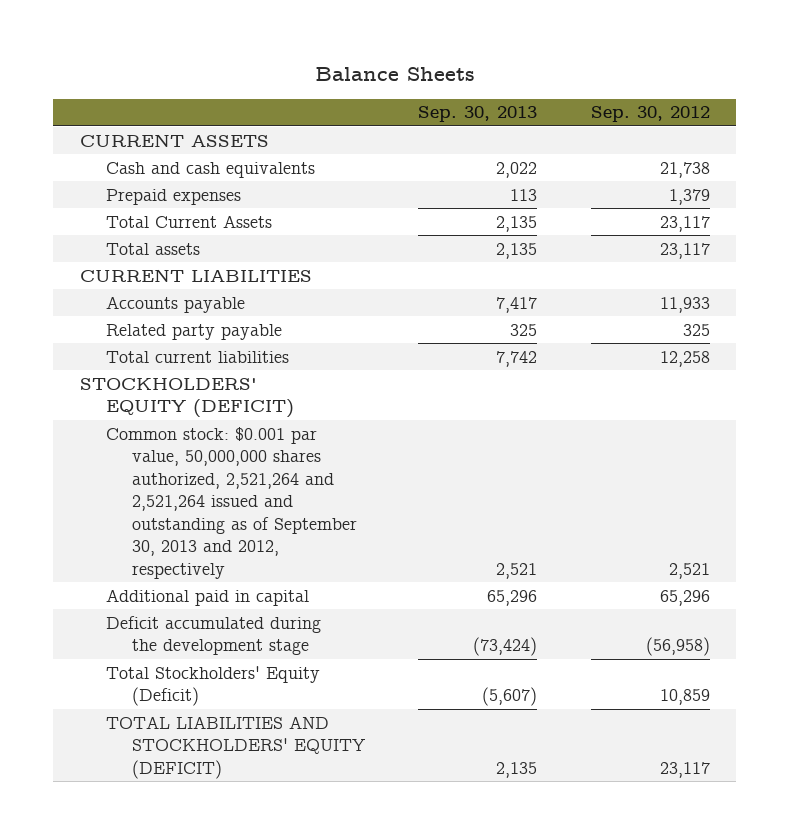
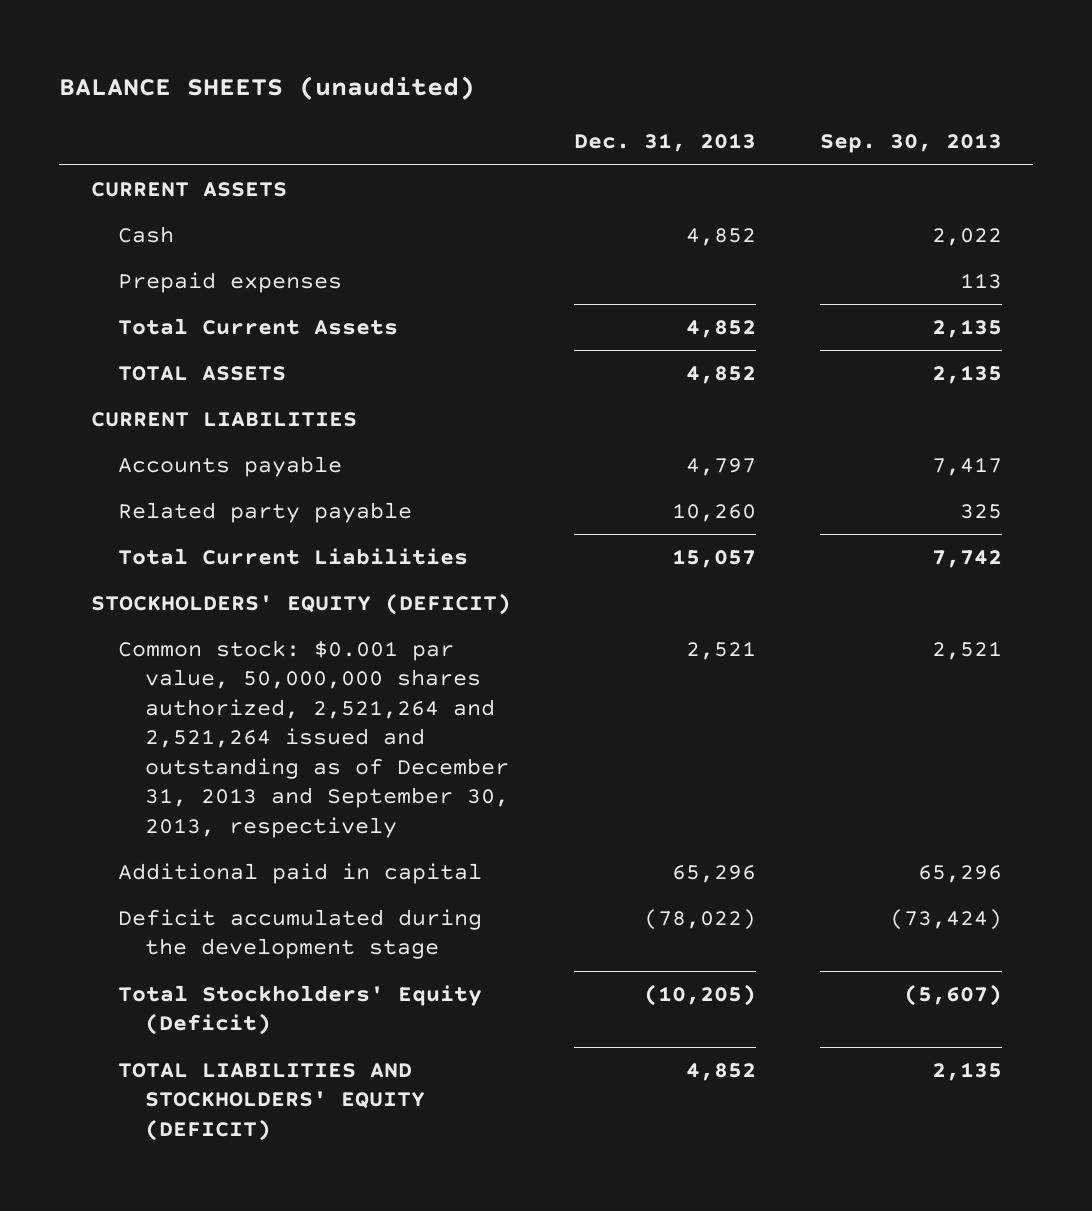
[314,66,475,81] Balance Sheets -> [58,76,475,101] BALANCE SHEETS (unaudited)
[590,106,710,123] Sep. 30, 2012 -> none
none -> [574,133,757,153] Dec. 31, 2013
[105,161,315,178] Cash and cash equivalents -> [117,225,174,243] Cash
[105,242,200,255] Total assets -> [117,365,286,381] TOTAL ASSETS
[105,350,289,363] Total current liabilities -> [117,547,468,565] Total Current Liabilities
[105,426,357,580] Common stock: $0.001 par value, 50,000,000 shares authorized, 2,521,264 and 2,521,264 issued and outstanding as of September 30, 2013 and 2012, respectively -> [117,639,510,838] Common stock: $0.001 par value, 50,000,000 shares authorized, 2,521,264 and 2,521,264 issued and outstanding as of December 31, 2013 and September 30, 2013, respectively

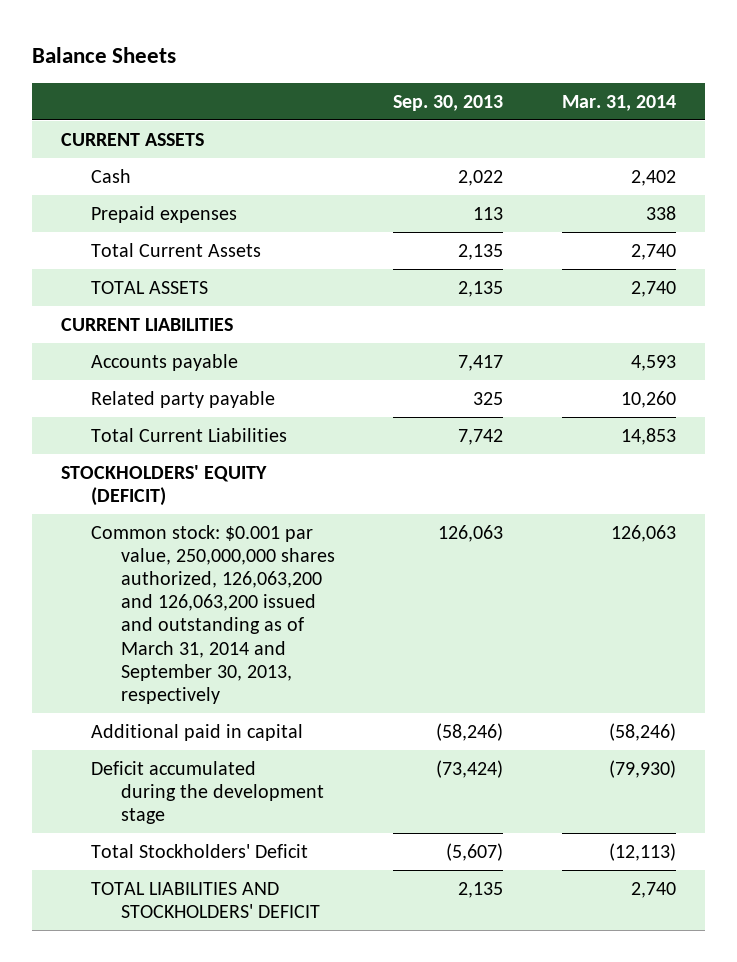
[58,76,475,101] BALANCE SHEETS (unaudited) -> [31,46,176,63] Balance Sheets
[574,133,757,153] Dec. 31, 2013 -> none
none -> [561,94,676,111] Mar. 31, 2014
[117,639,510,838] Common stock: $0.001 par value, 50,000,000 shares authorized, 2,521,264 and 2,521,264 issued and outstanding as of December 31, 2013 and September 30, 2013, respectively -> [90,525,335,704] Common stock: $0.001 par value, 250,000,000 shares authorized, 126,063,200 and 126,063,200 issued and outstanding as of March 31, 2014 and September 30, 2013, respectively
[931,640,1002,660] 2,521 -> [438,525,504,543] 126,063
[917,864,1002,883] 65,296 -> [436,723,504,742] (58,246)
[117,984,482,1036] Total Stockholders' Equity (Deficit) -> [90,844,308,859] Total Stockholders' Deficit
[117,1062,426,1141] TOTAL LIABILITIES AND STOCKHOLDERS' EQUITY (DEFICIT) -> [90,882,320,919] TOTAL LIABILITIES AND STOCKHOLDERS' DEFICIT

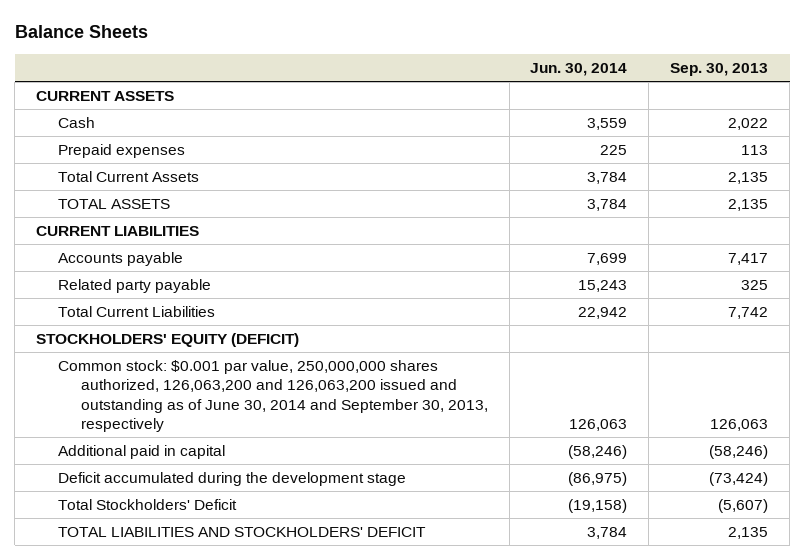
[561,94,676,111] Mar. 31, 2014 -> none
none -> [530,62,628,76] Jun. 30, 2014
[90,525,335,704] Common stock: $0.001 par value, 250,000,000 shares authorized, 126,063,200 and 126,063,200 issued and outstanding as of March 31, 2014 and September 30, 2013, respectively -> [58,359,488,432] Common stock: $0.001 par value, 250,000,000 shares authorized, 126,063,200 and 126,063,200 issued and outstanding as of June 30, 2014 and September 30, 2013, respectively

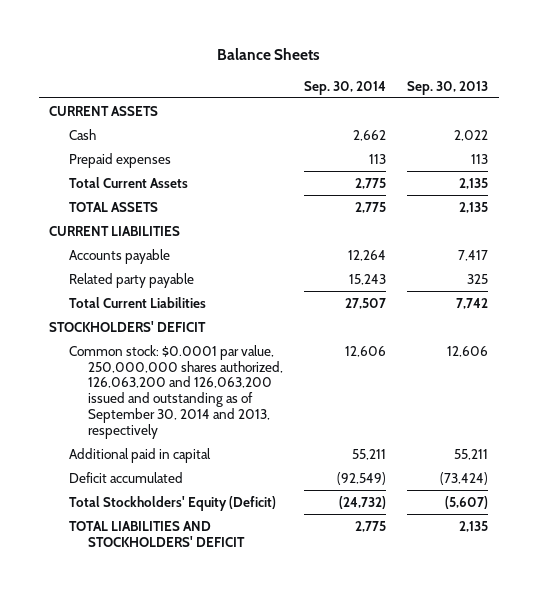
[530,62,628,76] Jun. 30, 2014 -> none
none -> [304,80,387,95] Sep. 30, 2014
[35,332,299,347] STOCKHOLDERS' EQUITY (DEFICIT) -> [49,320,207,332] STOCKHOLDERS' DEFICIT
[58,359,488,432] Common stock: $0.001 par value, 250,000,000 shares authorized, 126,063,200 and 126,063,200 issued and outstanding as of June 30, 2014 and September 30, 2013, respectively -> [68,344,284,439] Common stock: $0.0001 par value, 250,000,000 shares authorized, 126,063,200 and 126,063,200 issued and outstanding as of September 30, 2014 and 2013, respectively
[710,418,769,431] 126,063 -> [447,345,489,357] 12,606
[709,444,769,459] (58,246) -> [454,448,489,460] 55,211
[58,471,407,486] Deficit accumulated during the development stage -> [68,471,183,483] Deficit accumulated
[58,498,238,510] Total Stockholders' Deficit -> [68,495,276,511] Total Stockholders' Equity (Deficit)

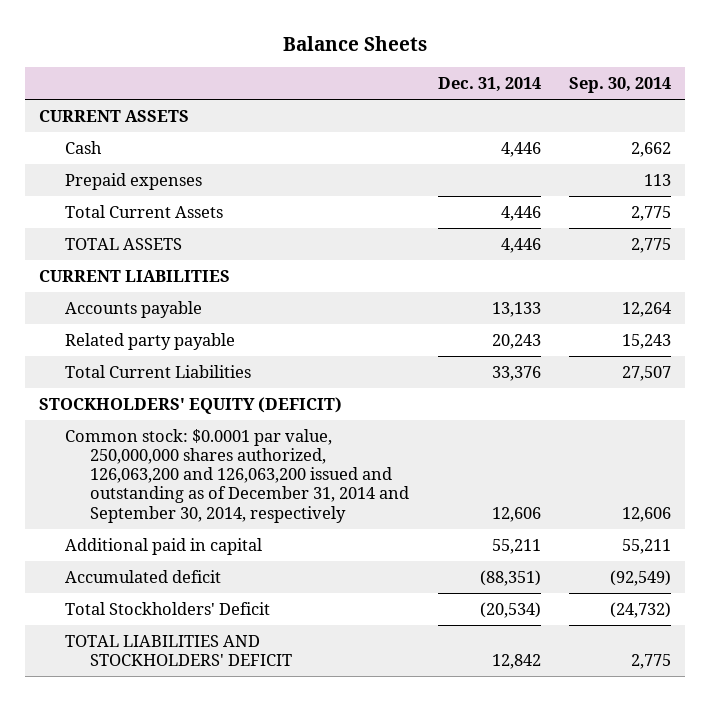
[407,80,489,95] Sep. 30, 2013 -> none
none -> [437,77,541,93] Dec. 31, 2014
[49,320,207,332] STOCKHOLDERS' DEFICIT -> [38,397,342,415] STOCKHOLDERS' EQUITY (DEFICIT)
[68,344,284,439] Common stock: $0.0001 par value, 250,000,000 shares authorized, 126,063,200 and 126,063,200 issued and outstanding as of September 30, 2014 and 2013, respectively -> [64,429,410,523] Common stock: $0.0001 par value, 250,000,000 shares authorized, 126,063,200 and 126,063,200 issued and outstanding as of December 31, 2014 and September 30, 2014, respectively
[68,471,183,483] Deficit accumulated -> [64,570,221,584] Accumulated deficit
[68,495,276,511] Total Stockholders' Equity (Deficit) -> [64,602,270,616] Total Stockholders' Deficit

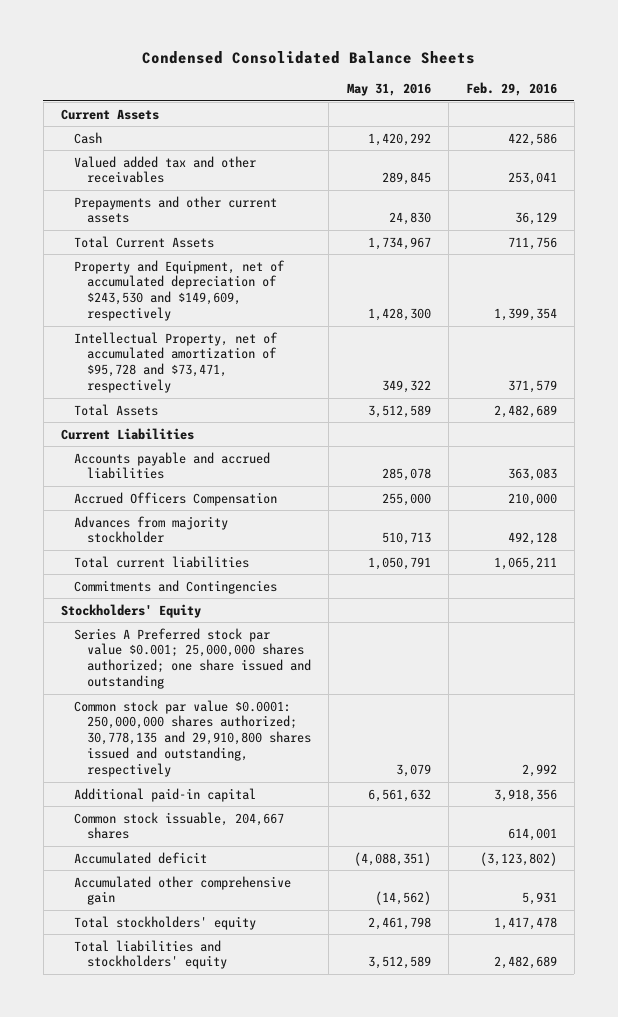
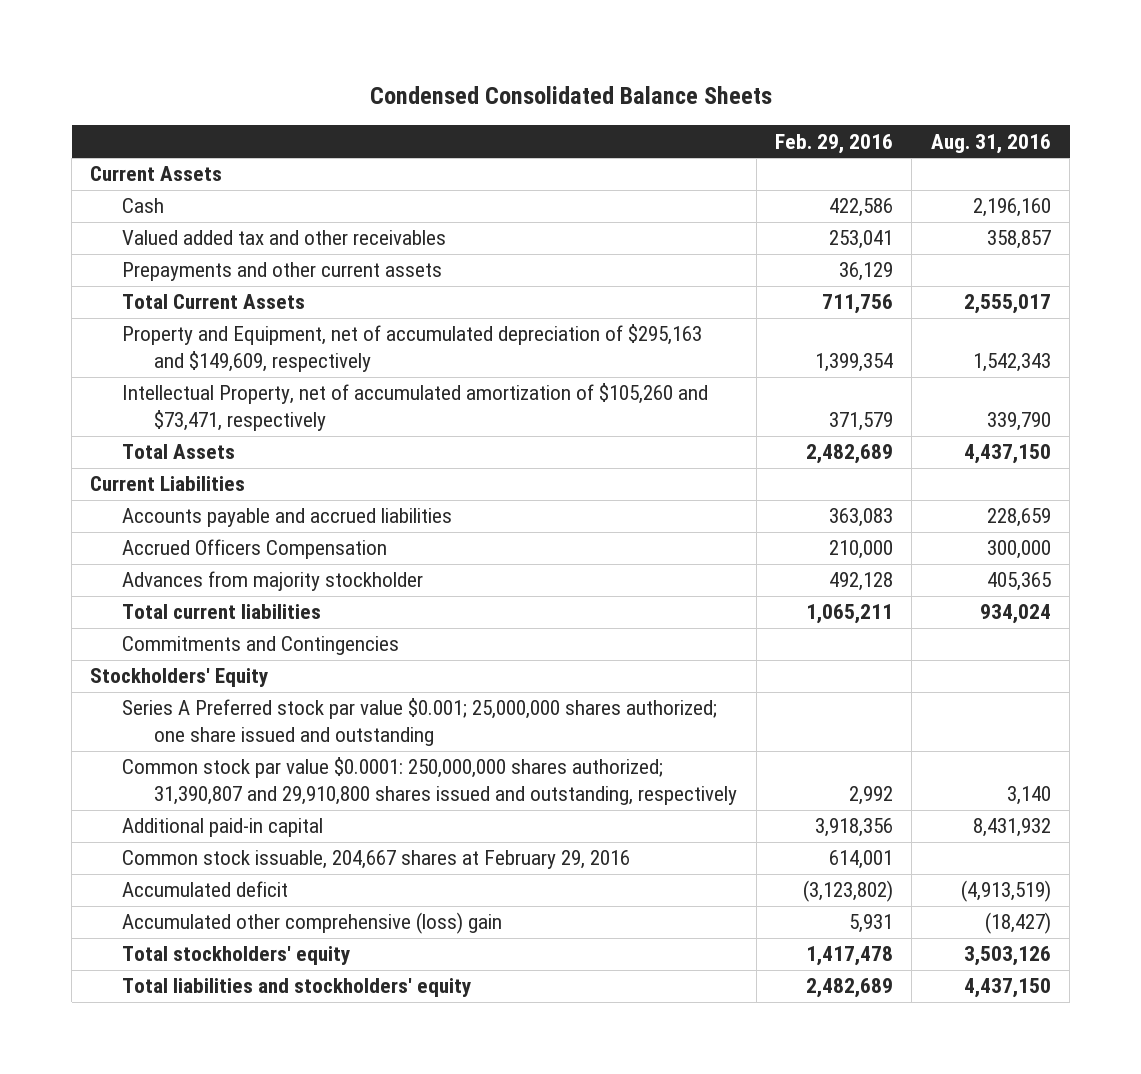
[346,82,431,96] May 31, 2016 -> none
none -> [930,133,1051,154] Aug. 31, 2016
[74,259,286,322] Property and Equipment, net of accumulated depreciation of $243,530 and $149,609, respectively -> [122,324,703,373] Property and Equipment, net of accumulated depreciation of $295,163 and $149,609, respectively
[74,331,279,394] Intellectual Property, net of accumulated amortization of $95,728 and $73,471, respectively -> [122,383,709,432] Intellectual Property, net of accumulated amortization of $105,260 and $73,471, respectively
[74,699,312,777] Common stock par value $0.0001: 250,000,000 shares authorized; 30,778,135 and 29,910,800 shares issued and outstanding, respectively -> [122,757,738,806] Common stock par value $0.0001: 250,000,000 shares authorized; 31,390,807 and 29,910,800 shares issued and outstanding, respectively
[74,811,285,840] Common stock issuable, 204,667 shares -> [122,850,631,870] Common stock issuable, 204,667 shares at February 29, 2016
[74,875,292,906] Accumulated other comprehensive gain -> [122,912,503,935] Accumulated other comprehensive (loss) gain

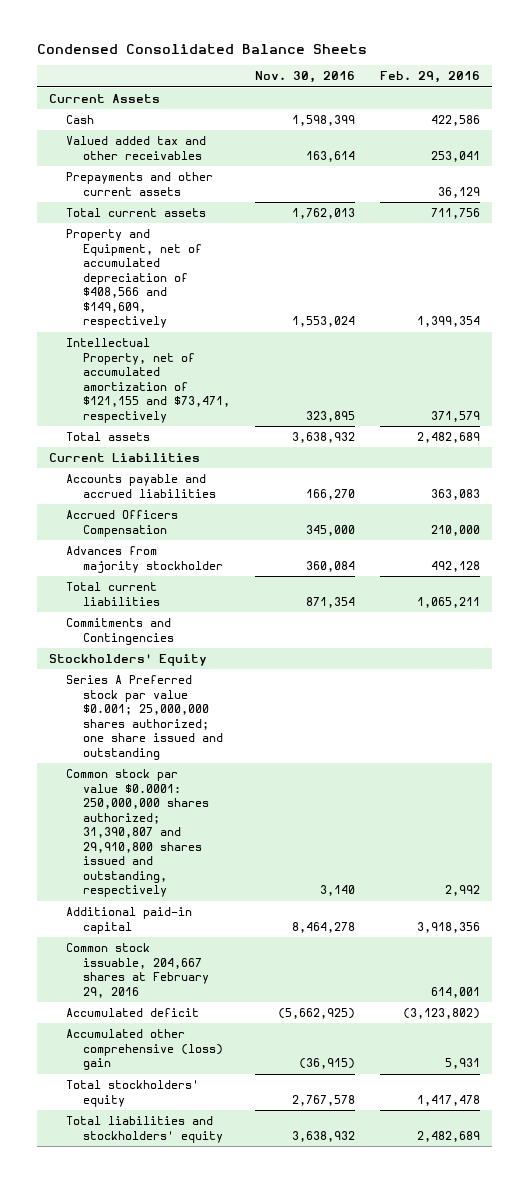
[930,133,1051,154] Aug. 31, 2016 -> none
none -> [255,71,356,84] Nov. 30, 2016
[122,294,306,310] Total Current Assets -> [66,208,207,218] Total current assets
[122,324,703,373] Property and Equipment, net of accumulated depreciation of $295,163 and $149,609, respectively -> [66,229,203,329] Property and Equipment, net of accumulated depreciation of $408,566 and $149,609, respectively
[122,383,709,432] Intellectual Property, net of accumulated amortization of $105,260 and $73,471, respectively -> [66,338,231,423] Intellectual Property, net of accumulated amortization of $121,155 and $73,471, respectively
[122,444,236,460] Total Assets -> [66,432,151,442] Total assets

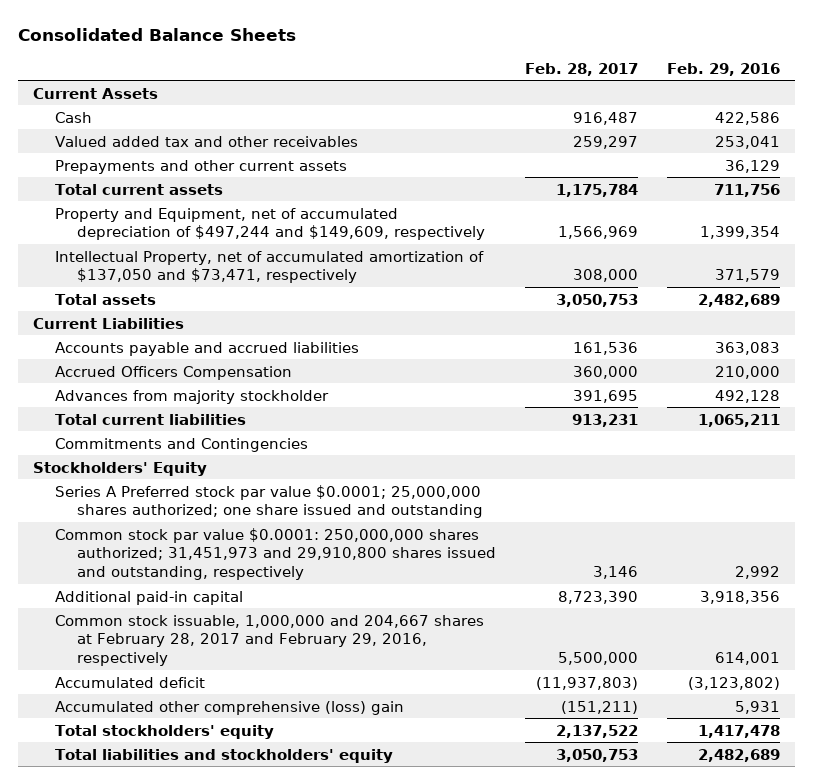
[36,44,367,55] Condensed Consolidated Balance Sheets -> [18,28,297,42] Consolidated Balance Sheets
[255,71,356,84] Nov. 30, 2016 -> none
none -> [525,62,639,76] Feb. 28, 2017
[66,229,203,329] Property and Equipment, net of accumulated depreciation of $408,566 and $149,609, respectively -> [54,207,485,241] Property and Equipment, net of accumulated depreciation of $497,244 and $149,609, respectively
[66,338,231,423] Intellectual Property, net of accumulated amortization of $121,155 and $73,471, respectively -> [54,250,484,284] Intellectual Property, net of accumulated amortization of $137,050 and $73,471, respectively
[66,675,224,760] Series A Preferred stock par value $0.001; 25,000,000 shares authorized; one share issued and outstanding -> [54,484,483,519] Series A Preferred stock par value $0.0001; 25,000,000 shares authorized; one share issued and outstanding
[66,769,210,898] Common stock par value $0.0001: 250,000,000 shares authorized; 31,390,807 and 29,910,800 shares issued and outstanding, respectively -> [54,527,496,581] Common stock par value $0.0001: 250,000,000 shares authorized; 31,451,973 and 29,910,800 shares issued and outstanding, respectively
[66,943,210,998] Common stock issuable, 204,667 shares at February 29, 2016 -> [54,614,484,667] Common stock issuable, 1,000,000 and 204,667 shares at February 28, 2017 and February 29, 2016, respectively

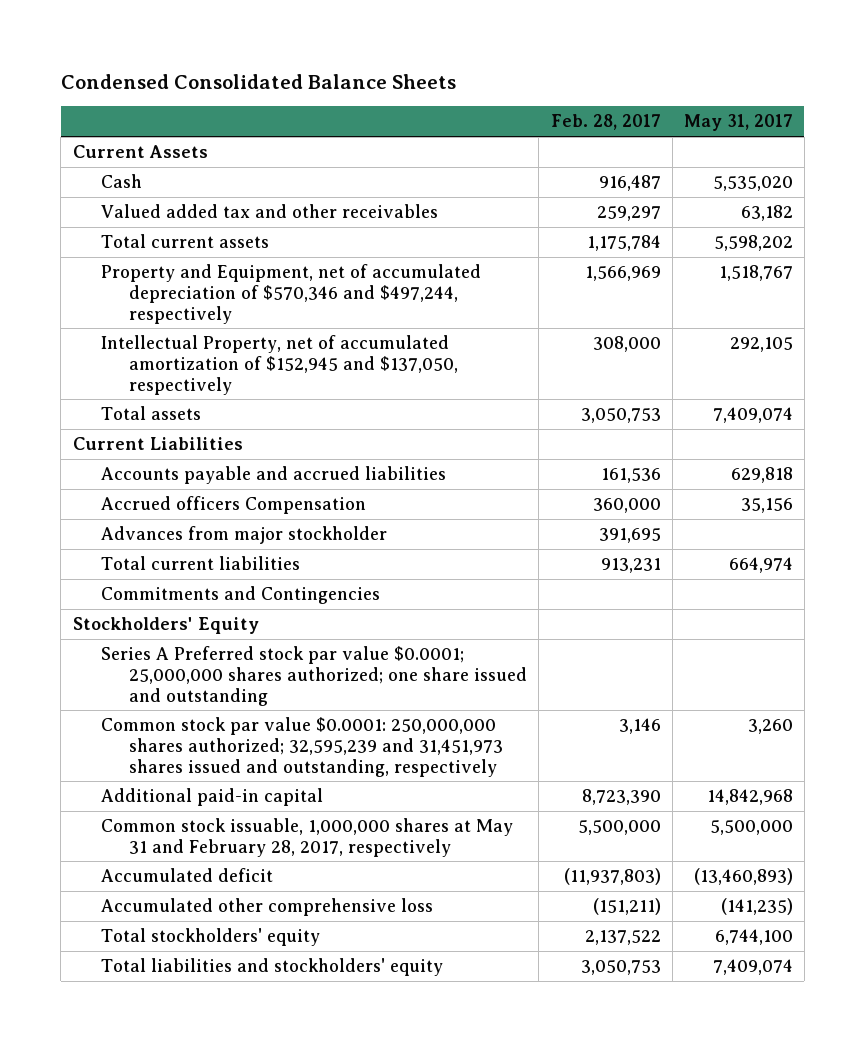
[18,28,297,42] Consolidated Balance Sheets -> [60,73,456,89] Condensed Consolidated Balance Sheets
[667,62,781,76] Feb. 29, 2016 -> none
none -> [683,114,793,132] May 31, 2017
[54,159,347,174] Prepayments and other current assets -> none
[54,207,485,241] Property and Equipment, net of accumulated depreciation of $497,244 and $149,609, respectively -> [100,263,481,324] Property and Equipment, net of accumulated depreciation of $570,346 and $497,244, respectively
[54,250,484,284] Intellectual Property, net of accumulated amortization of $137,050 and $73,471, respectively -> [100,334,459,395] Intellectual Property, net of accumulated amortization of $152,945 and $137,050, respectively
[54,365,292,380] Accrued Officers Compensation -> [100,495,366,514] Accrued officers Compensation
[54,389,329,404] Advances from majority stockholder -> [100,525,387,544] Advances from major stockholder
[54,527,496,581] Common stock par value $0.0001: 250,000,000 shares authorized; 31,451,973 and 29,910,800 shares issued and outstanding, respectively -> [100,716,504,777] Common stock par value $0.0001: 250,000,000 shares authorized; 32,595,239 and 31,451,973 shares issued and outstanding, respectively
[54,614,484,667] Common stock issuable, 1,000,000 and 204,667 shares at February 28, 2017 and February 29, 2016, respectively -> [100,817,513,857] Common stock issuable, 1,000,000 shares at May 31 and February 28, 2017, respectively
[54,700,404,715] Accumulated other comprehensive (loss) gain -> [100,897,433,916] Accumulated other comprehensive loss

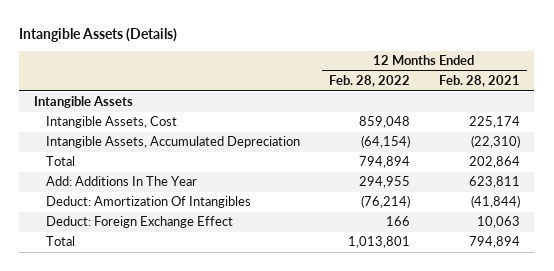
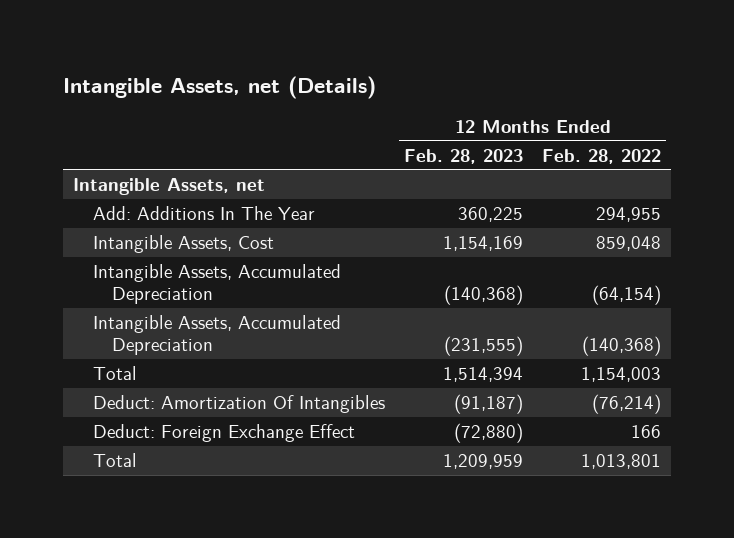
[19,27,178,42] Intangible Assets (Details) -> [63,76,377,100] Intangible Assets, net (Details)
[438,75,520,88] Feb. 28, 2021 -> none
none -> [404,148,524,164] Feb. 28, 2023
[33,96,133,109] Intangible Assets -> [73,177,266,195] Intangible Assets, net
[45,176,197,187] Add: Additions In The Year -> [92,205,315,220] Add: Additions In The Year
none -> [92,314,341,356] Intangible Assets, Accumulated Depreciation
[358,156,410,169] 794,894 -> [581,366,662,382] 1,154,003

